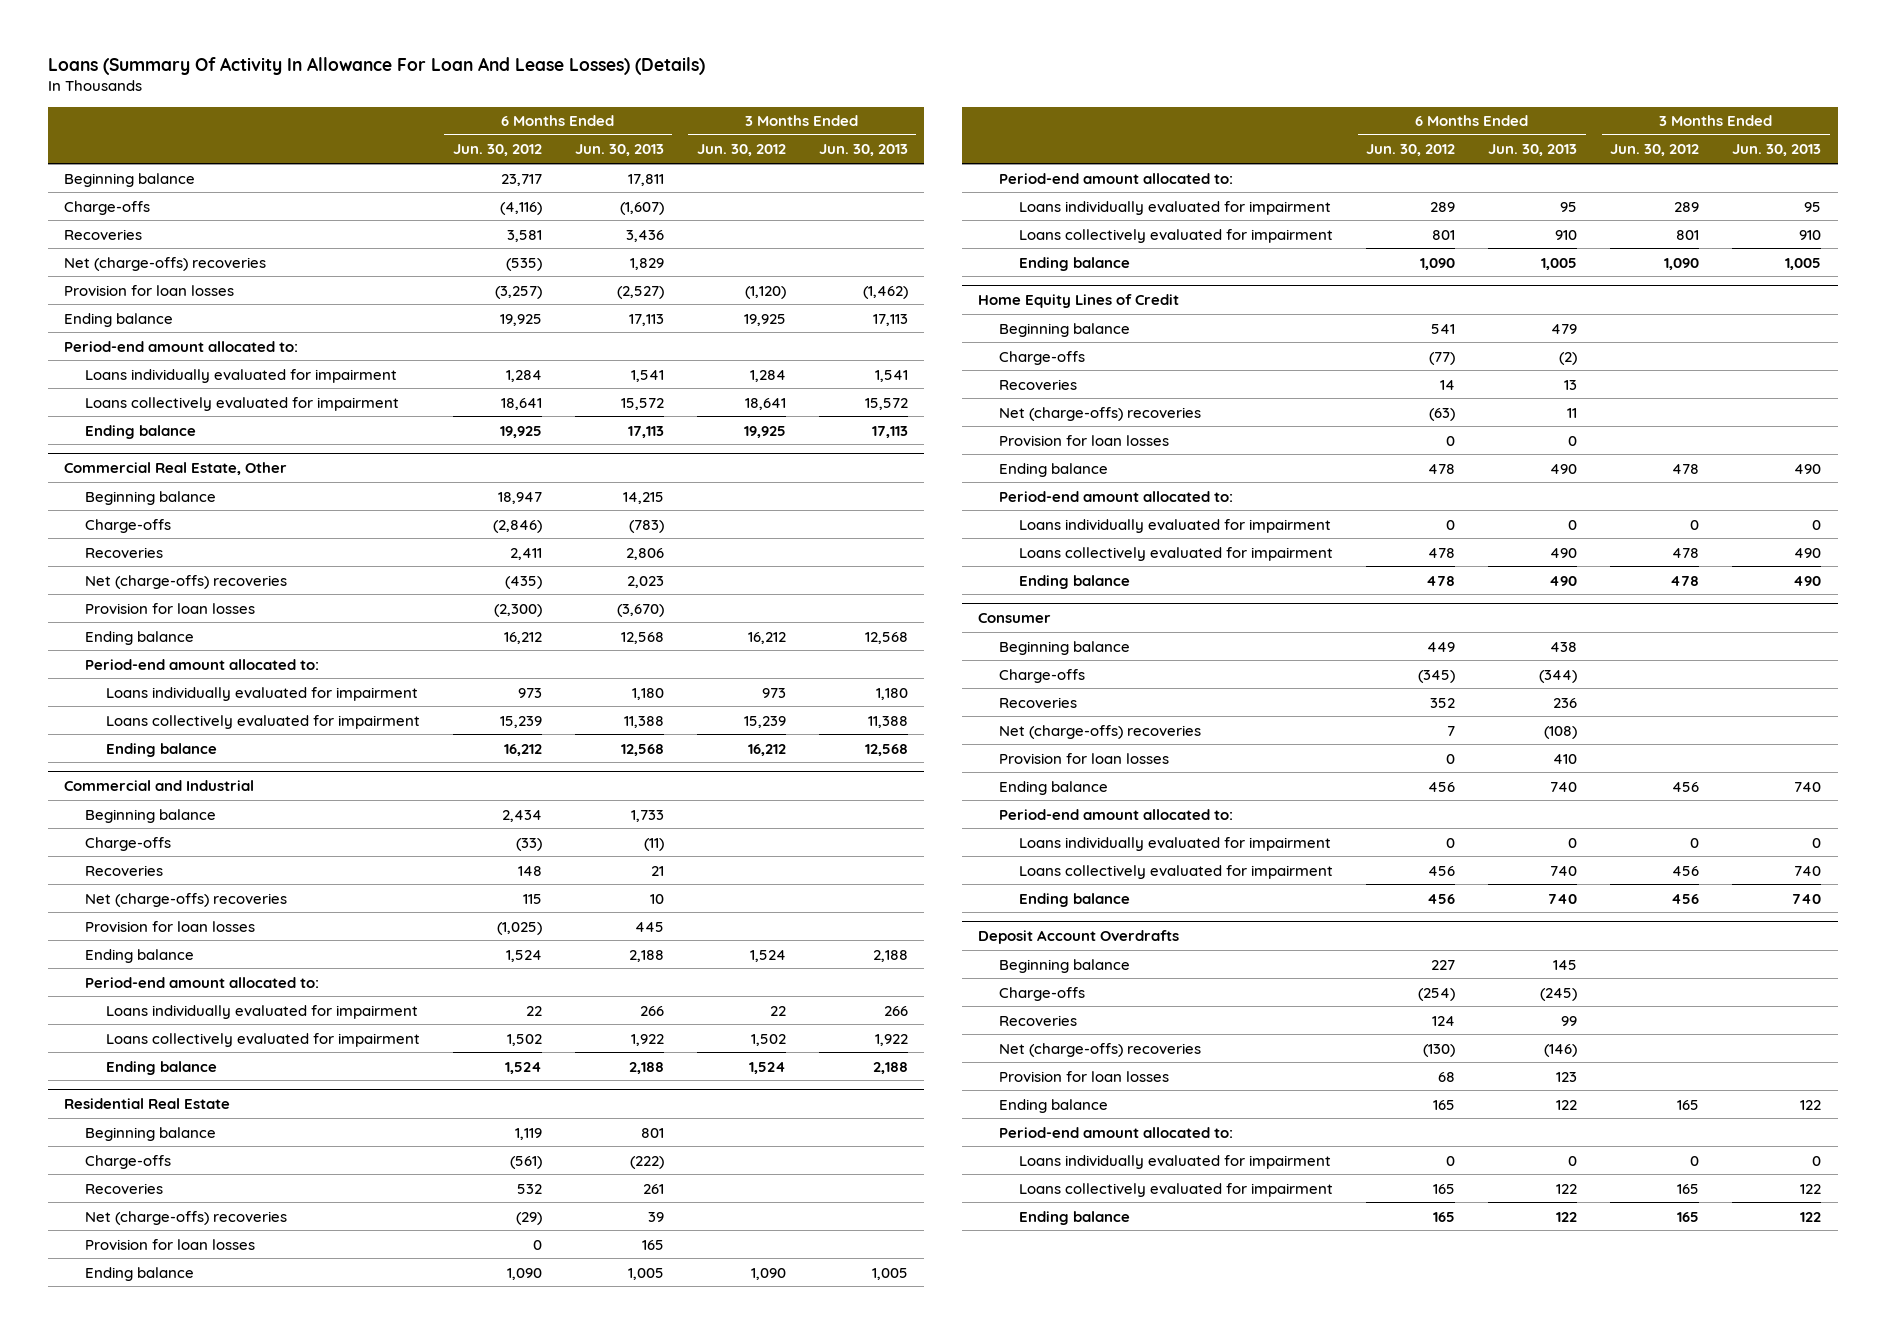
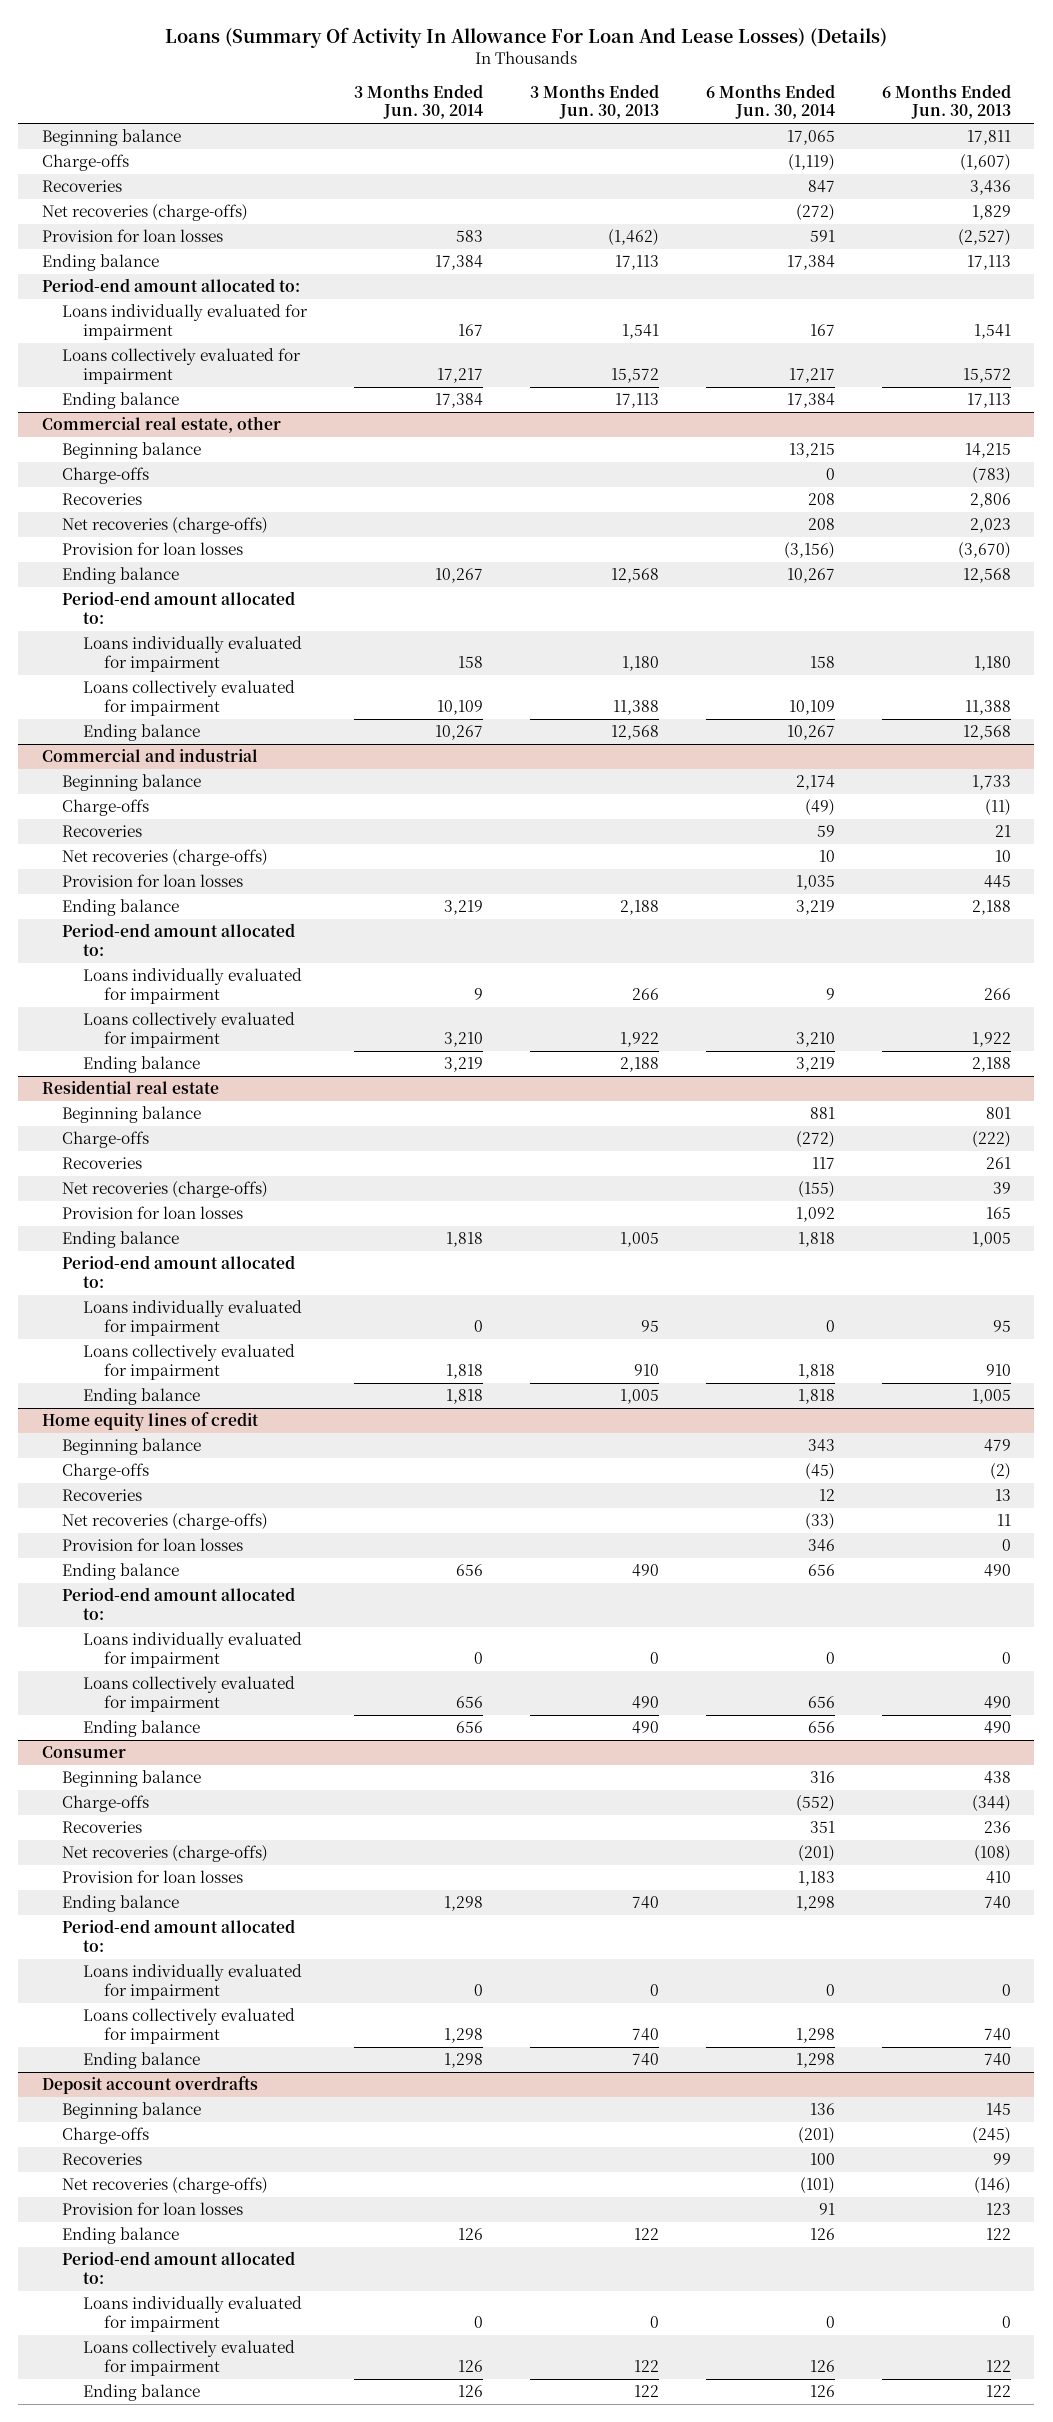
[452,144,542,157] Jun. 30, 2012 -> none
[696,144,786,157] Jun. 30, 2012 -> none
none -> [354,83,484,120] 3 Months Ended Jun. 30, 2014
none -> [706,83,836,120] 6 Months Ended Jun. 30, 2014
[64,256,267,271] Net (charge-offs) recoveries -> [41,204,248,222] Net recoveries (charge-offs)
[64,461,288,475] Commercial Real Estate, Other -> [41,416,281,434] Commercial real estate, other
[84,574,287,589] Net (charge-offs) recoveries -> [62,517,269,535] Net recoveries (charge-offs)
[64,779,255,791] Commercial and Industrial -> [41,748,258,763] Commercial and industrial
[84,892,287,907] Net (charge-offs) recoveries -> [62,849,269,867] Net recoveries (charge-offs)
[64,1097,231,1109] Residential Real Estate -> [41,1080,219,1095] Residential real estate
[84,1210,287,1225] Net (charge-offs) recoveries -> [62,1181,269,1199] Net recoveries (charge-offs)
[978,293,1180,308] Home Equity Lines of Credit -> [41,1412,259,1432] Home equity lines of credit
[998,406,1201,421] Net (charge-offs) recoveries -> [62,1513,269,1531] Net recoveries (charge-offs)
[998,724,1201,739] Net (charge-offs) recoveries -> [62,1845,269,1863] Net recoveries (charge-offs)
[978,929,1180,944] Deposit Account Overdrafts -> [41,2076,258,2095] Deposit account overdrafts
[998,1042,1201,1057] Net (charge-offs) recoveries -> [62,2177,269,2195] Net recoveries (charge-offs)

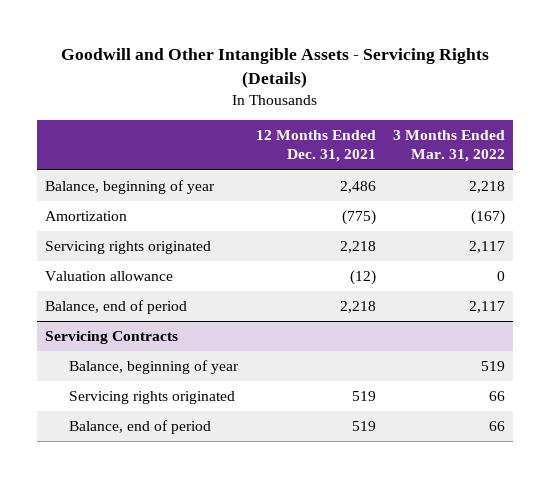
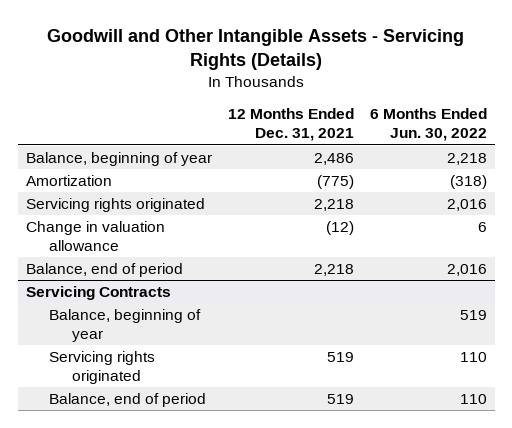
[392,130,505,163] 3 Months Ended Mar. 31, 2022 -> none
none -> [369,108,487,142] 6 Months Ended Jun. 30, 2022
[45,271,174,282] Valuation allowance -> [25,221,165,252] Change in valuation allowance

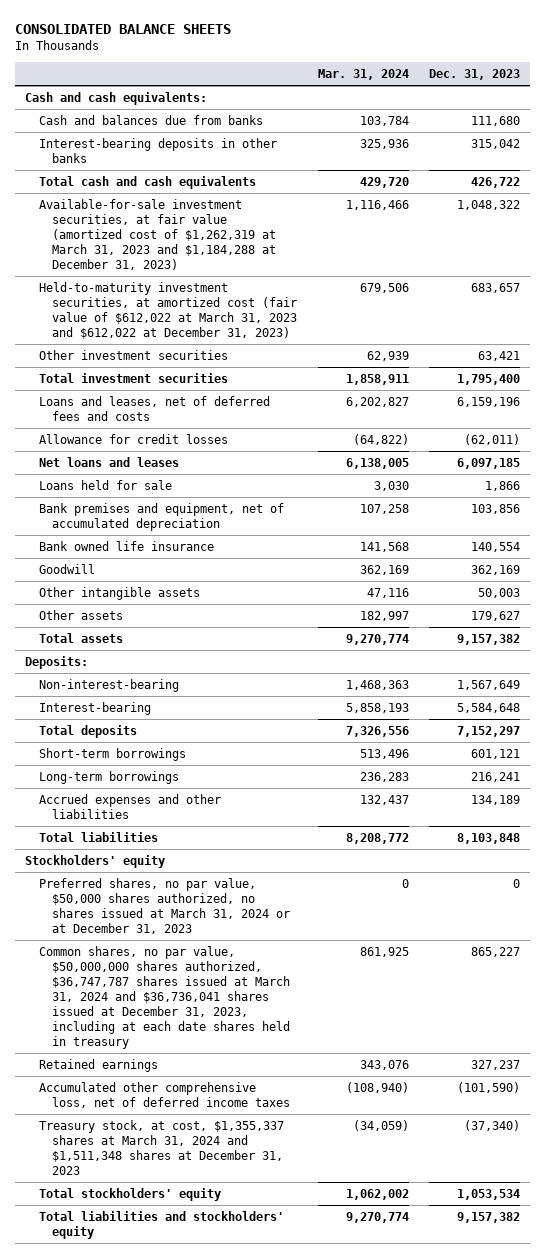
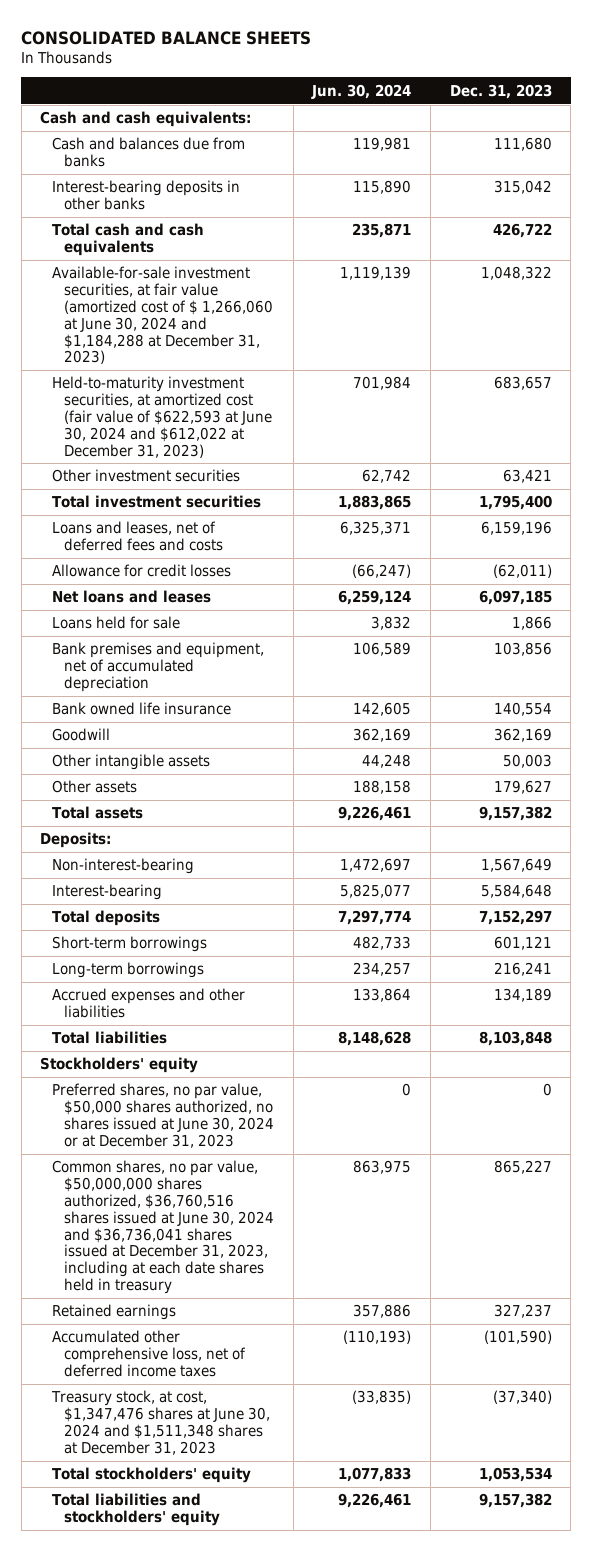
[317,68,409,80] Mar. 31, 2024 -> none
none -> [311,83,412,99] Jun. 30, 2024
[38,199,276,270] Available-for-sale investment securities, at fair value (amortized cost of $1,262,319 at March 31, 2023 and $1,184,288 at December 31, 2023) -> [52,266,273,365] Available-for-sale investment securities, at fair value (amortized cost of $ 1,266,060 at June 30, 2024 and $1,184,288 at December 31, 2023)
[38,282,297,339] Held-to-maturity investment securities, at amortized cost (fair value of $612,022 at March 31, 2023 and $612,022 at December 31, 2023) -> [52,376,272,458] Held-to-maturity investment securities, at amortized cost (fair value of $622,593 at June 30, 2024 and $612,022 at December 31, 2023)
[38,878,290,934] Preferred shares, no par value, $50,000 shares authorized, no shares issued at March 31, 2024 or at December 31, 2023 -> [52,1083,274,1148] Preferred shares, no par value, $50,000 shares authorized, no shares issued at June 30, 2024 or at December 31, 2023
[38,946,290,1049] Common shares, no par value, $50,000,000 shares authorized, $36,747,787 shares issued at March 31, 2024 and $36,736,041 shares issued at December 31, 2023, including at each date shares held in treasury -> [52,1160,274,1294] Common shares, no par value, $50,000,000 shares authorized, $36,760,516 shares issued at June 30, 2024 and $36,736,041 shares issued at December 31, 2023, including at each date shares held in treasury
[38,1120,284,1175] Treasury stock, at cost, $1,355,337 shares at March 31, 2024 and $1,511,348 shares at December 31, 2023 -> [51,1390,270,1455] Treasury stock, at cost, $1,347,476 shares at June 30, 2024 and $1,511,348 shares at December 31, 2023

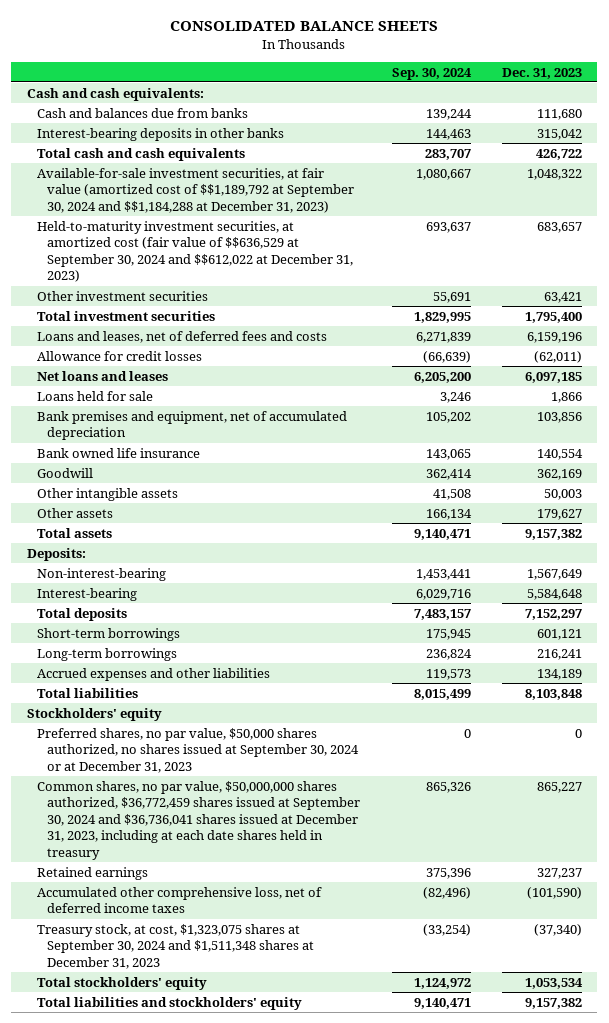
[311,83,412,99] Jun. 30, 2024 -> none
none -> [391,67,472,80] Sep. 30, 2024
[52,266,273,365] Available-for-sale investment securities, at fair value (amortized cost of $ 1,266,060 at June 30, 2024 and $1,184,288 at December 31, 2023) -> [37,167,355,213] Available-for-sale investment securities, at fair value (amortized cost of $$1,189,792 at September 30, 2024 and $$1,184,288 at December 31, 2023)
[52,376,272,458] Held-to-maturity investment securities, at amortized cost (fair value of $622,593 at June 30, 2024 and $612,022 at December 31, 2023) -> [37,220,354,283] Held-to-maturity investment securities, at amortized cost (fair value of $$636,529 at September 30, 2024 and $$612,022 at December 31, 2023)
[52,1083,274,1148] Preferred shares, no par value, $50,000 shares authorized, no shares issued at June 30, 2024 or at December 31, 2023 -> [37,727,360,773] Preferred shares, no par value, $50,000 shares authorized, no shares issued at September 30, 2024 or at December 31, 2023
[52,1160,274,1294] Common shares, no par value, $50,000,000 shares authorized, $36,760,516 shares issued at June 30, 2024 and $36,736,041 shares issued at December 31, 2023, including at each date shares held in treasury -> [37,780,361,860] Common shares, no par value, $50,000,000 shares authorized, $36,772,459 shares issued at September 30, 2024 and $36,736,041 shares issued at December 31, 2023, including at each date shares held in treasury
[51,1390,270,1455] Treasury stock, at cost, $1,347,476 shares at June 30, 2024 and $1,511,348 shares at December 31, 2023 -> [37,923,315,969] Treasury stock, at cost, $1,323,075 shares at September 30, 2024 and $1,511,348 shares at December 31, 2023

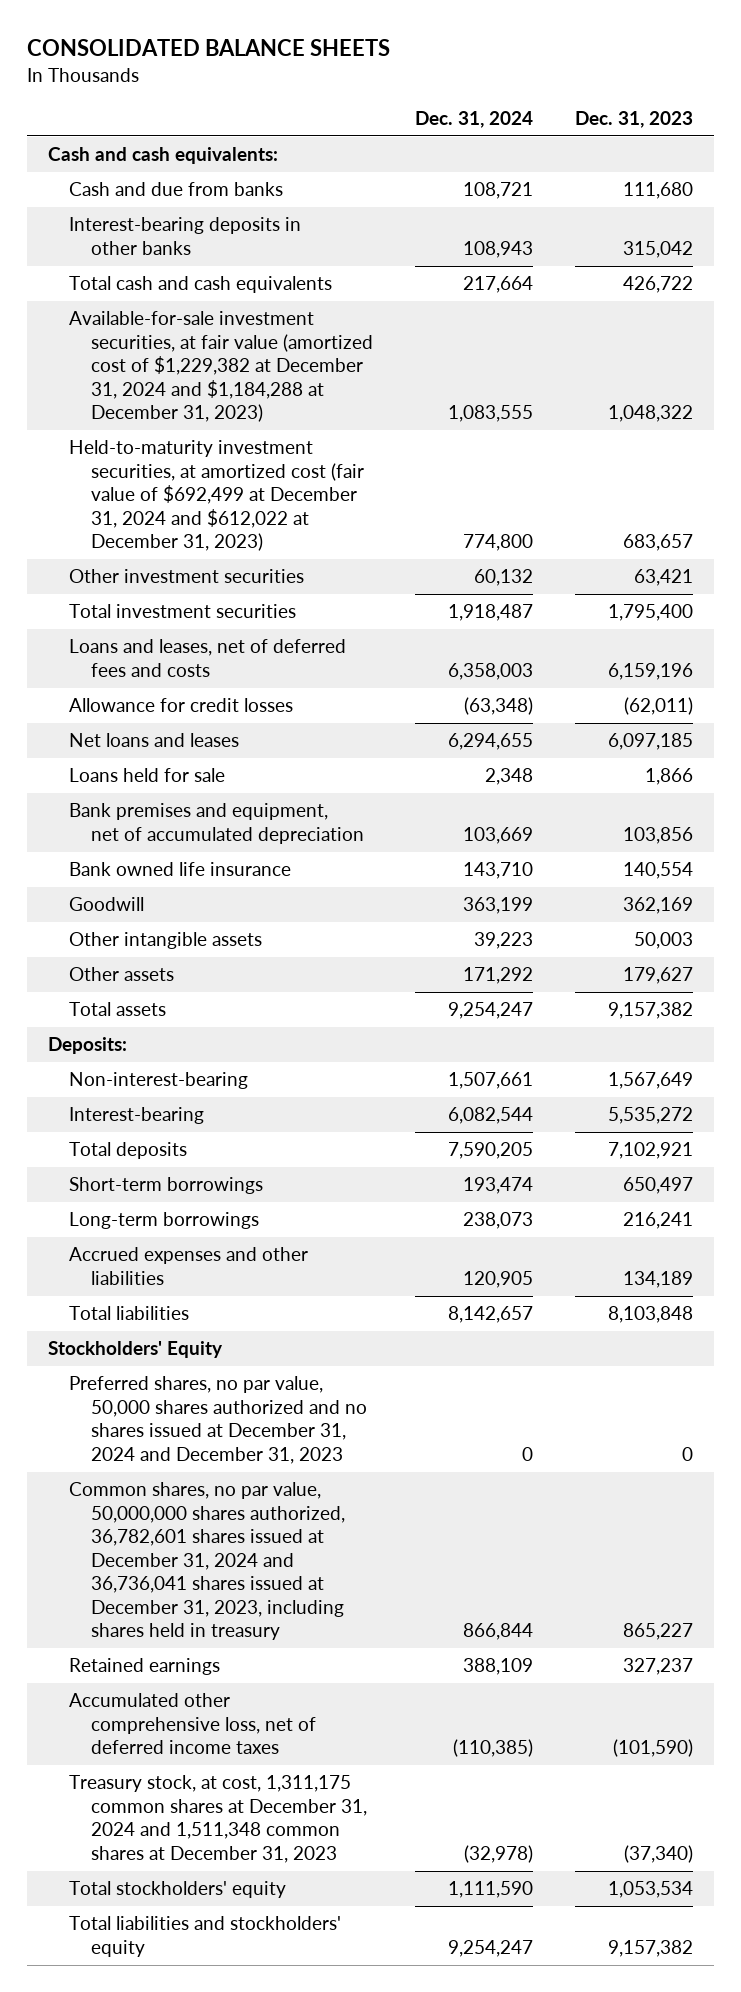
[391,67,472,80] Sep. 30, 2024 -> none
none -> [414,110,533,128] Dec. 31, 2024
[37,107,249,118] Cash and balances due from banks -> [69,182,284,197] Cash and due from banks
[37,167,355,213] Available-for-sale investment securities, at fair value (amortized cost of $$1,189,792 at September 30, 2024 and $$1,184,288 at December 31, 2023) -> [69,311,373,423] Available-for-sale investment securities, at fair value (amortized cost of $1,229,382 at December 31, 2024 and $1,184,288 at December 31, 2023)
[37,220,354,283] Held-to-maturity investment securities, at amortized cost (fair value of $$636,529 at September 30, 2024 and $$612,022 at December 31, 2023) -> [69,440,364,552] Held-to-maturity investment securities, at amortized cost (fair value of $692,499 at December 31, 2024 and $612,022 at December 31, 2023)
[526,588,582,600] 5,584,648 -> [608,1107,694,1125] 5,535,272
[524,608,582,620] 7,152,297 -> [608,1142,694,1160] 7,102,921
[536,628,582,640] 601,121 -> [623,1177,694,1195] 650,497
[26,707,162,721] Stockholders' equity -> [47,1341,223,1359] Stockholders' Equity
[37,727,360,773] Preferred shares, no par value, $50,000 shares authorized, no shares issued at September 30, 2024 or at December 31, 2023 -> [69,1376,367,1464] Preferred shares, no par value, 50,000 shares authorized and no shares issued at December 31, 2024 and December 31, 2023
[37,780,361,860] Common shares, no par value, $50,000,000 shares authorized, $36,772,459 shares issued at September 30, 2024 and $36,736,041 shares issued at December 31, 2023, including at each date shares held in treasury -> [69,1482,345,1641] Common shares, no par value, 50,000,000 shares authorized, 36,782,601 shares issued at December 31, 2024 and 36,736,041 shares issued at December 31, 2023, including shares held in treasury
[37,923,315,969] Treasury stock, at cost, $1,323,075 shares at September 30, 2024 and $1,511,348 shares at December 31, 2023 -> [69,1775,367,1863] Treasury stock, at cost, 1,311,175 common shares at December 31, 2024 and 1,511,348 common shares at December 31, 2023

